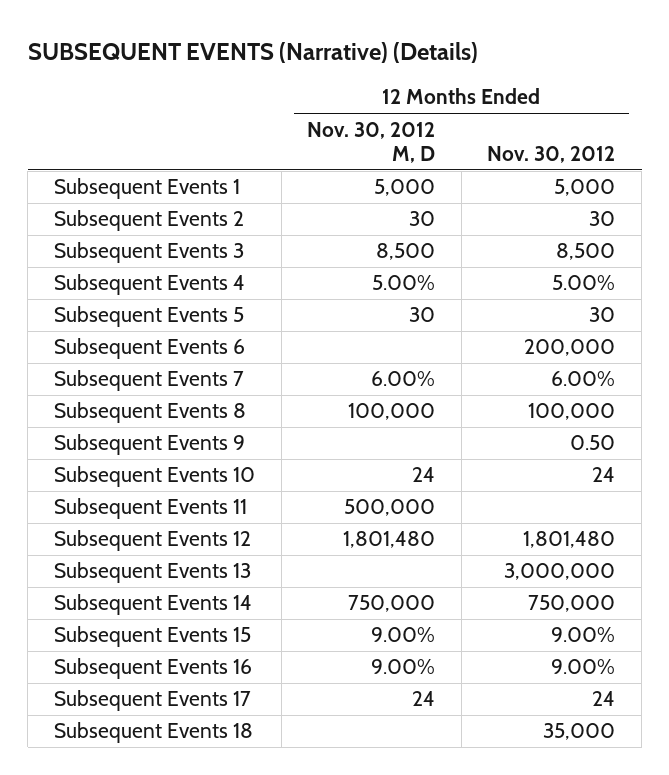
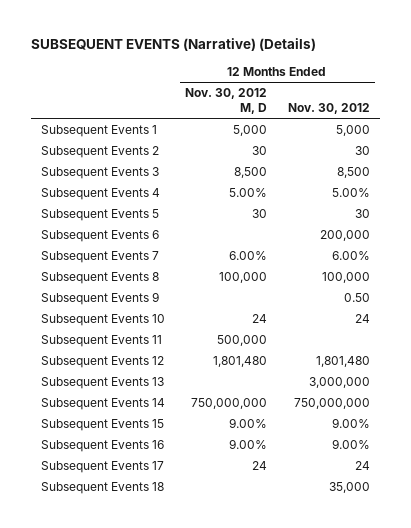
[348,595,436,613] 750,000 -> [191,397,268,409] 750,000,000
[528,595,616,613] 750,000 -> [293,397,370,409] 750,000,000

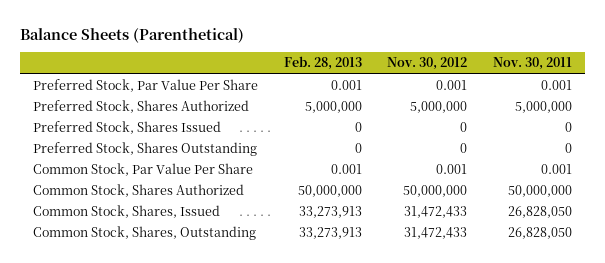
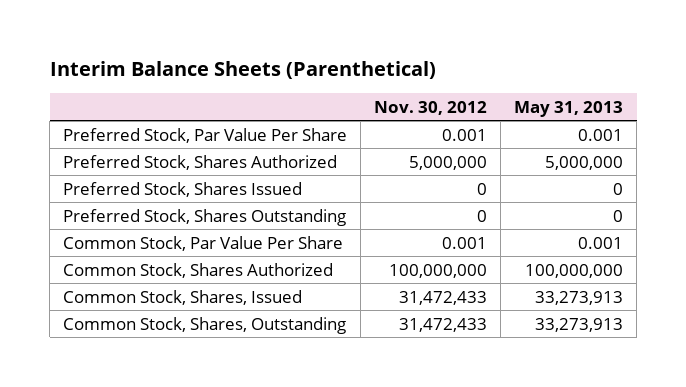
[20,27,245,43] Balance Sheets (Parenthetical) -> [49,61,436,80] Interim Balance Sheets (Parenthetical)
[283,56,362,71] Feb. 28, 2013 -> none
[492,57,572,71] Nov. 30, 2011 -> none
none -> [514,100,624,117] May 31, 2013
[403,185,468,198] 50,000,000 -> [389,263,488,278] 100,000,000

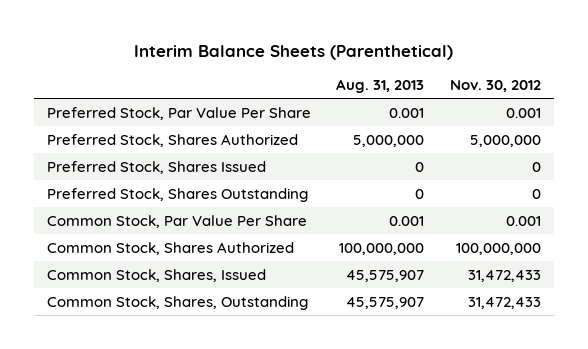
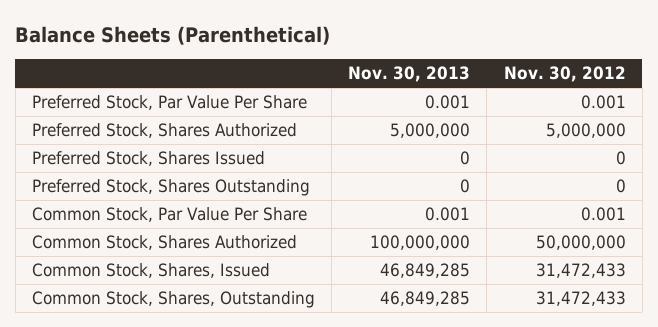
[133,44,453,60] Interim Balance Sheets (Parenthetical) -> [15,25,331,45] Balance Sheets (Parenthetical)
[336,79,425,94] Aug. 31, 2013 -> none
none -> [348,66,471,83] Nov. 30, 2013
[456,242,542,255] 100,000,000 -> [535,235,626,251] 50,000,000

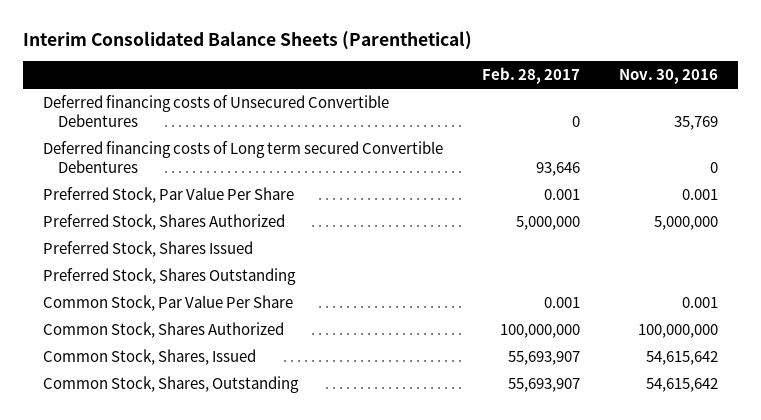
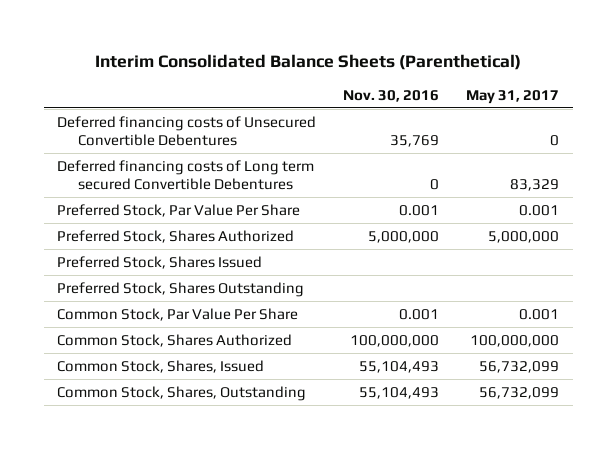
[481,67,580,85] Feb. 28, 2017 -> none
none -> [466,89,560,104] May 31, 2017
[646,351,719,366] 54,615,642 -> [359,360,440,373] 55,104,493
[646,378,719,393] 54,615,642 -> [359,386,440,399] 55,104,493

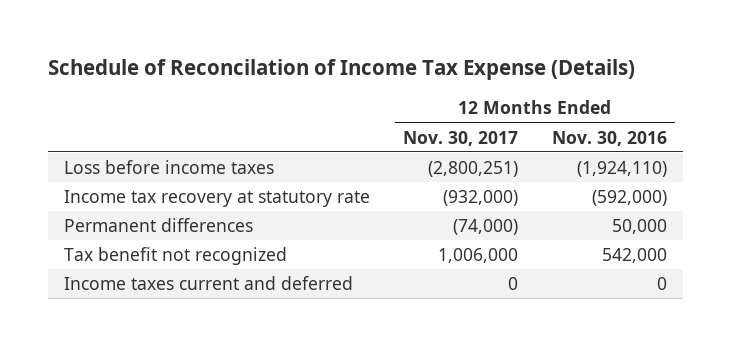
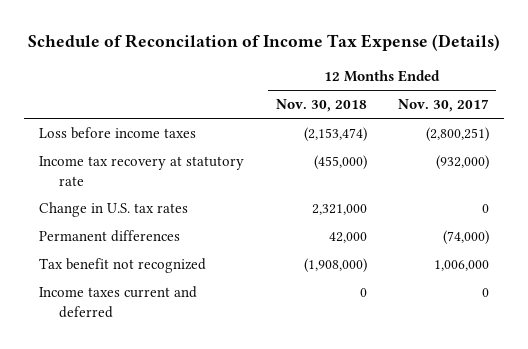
[551,130,667,146] Nov. 30, 2016 -> none
none -> [275,99,367,113] Nov. 30, 2018
none -> [39,201,189,217] Change in U.S. tax rates

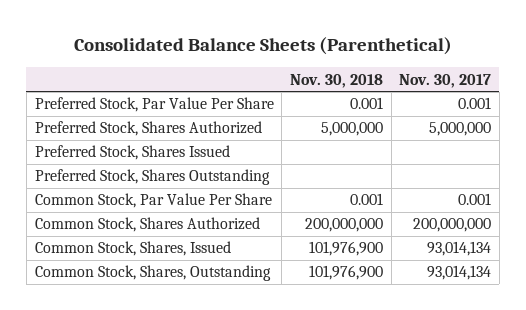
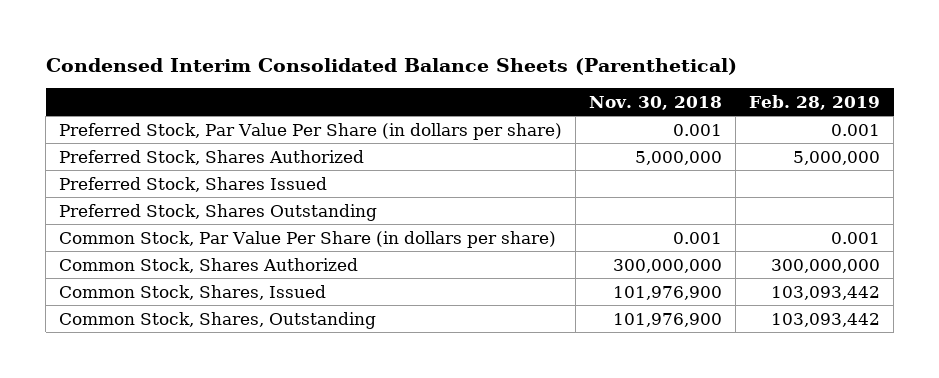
[73,37,452,56] Consolidated Balance Sheets (Parenthetical) -> [45,57,737,75] Condensed Interim Consolidated Balance Sheets (Parenthetical)
[399,73,492,88] Nov. 30, 2017 -> none
none -> [749,95,881,111] Feb. 28, 2019
[34,97,274,113] Preferred Stock, Par Value Per Share -> [59,122,563,140] Preferred Stock, Par Value Per Share (in dollars per share)
[34,193,272,209] Common Stock, Par Value Per Share -> [59,230,557,248] Common Stock, Par Value Per Share (in dollars per share)
[304,218,383,233] 200,000,000 -> [613,258,723,273] 300,000,000

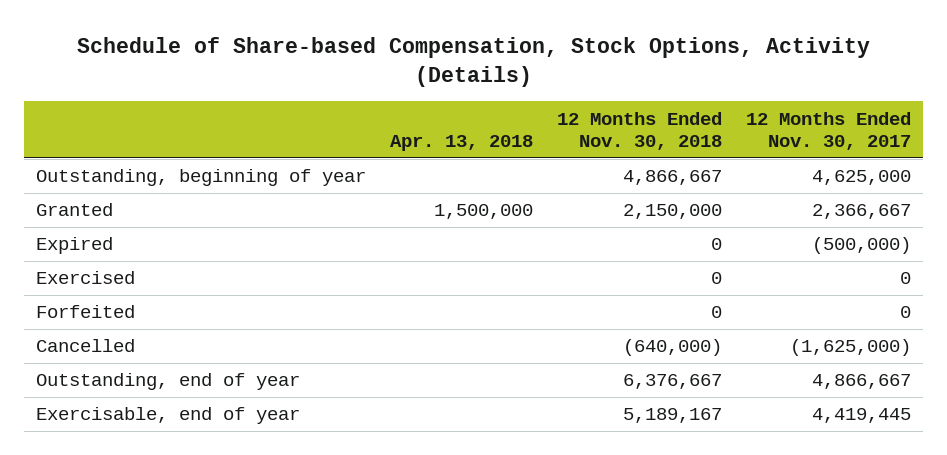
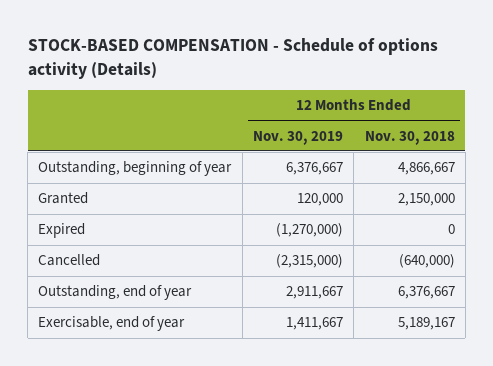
[76,37,870,88] Schedule of Share-based Compensation, Stock Options, Activity (Details) -> [27,38,438,79] STOCK-BASED COMPENSATION - Schedule of options activity (Details)
[389,134,533,151] Apr. 13, 2018 -> none
[746,111,912,150] 12 Months Ended Nov. 30, 2017 -> none
none -> [253,130,344,145] Nov. 30, 2019
[35,271,135,285] Exercised -> none
[35,305,135,319] Forfeited -> none

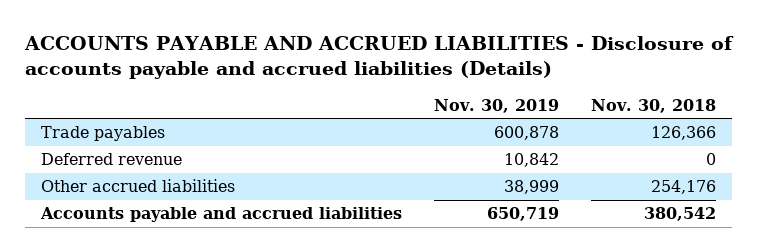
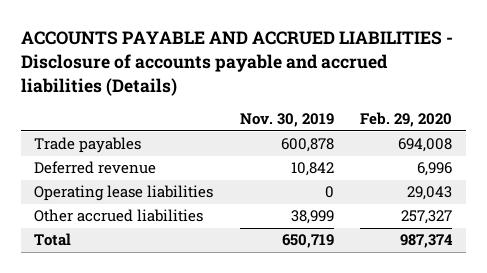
[590,98,716,113] Nov. 30, 2018 -> none
none -> [360,112,453,128] Feb. 29, 2020
none -> [34,185,214,202] Operating lease liabilities
[39,207,402,223] Accounts payable and accrued liabilities -> [34,233,72,247] Total

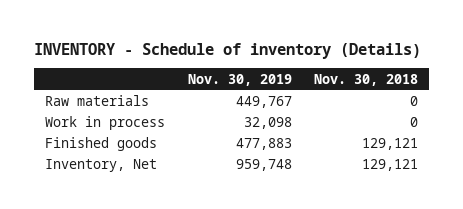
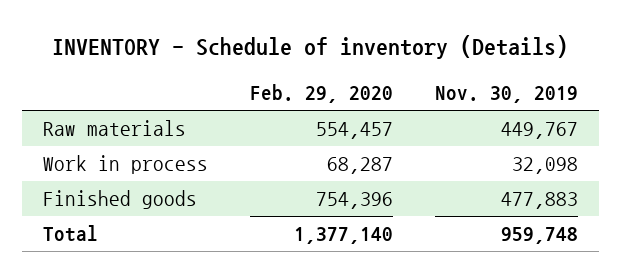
[313,73,418,86] Nov. 30, 2018 -> none
none -> [249,84,393,104] Feb. 29, 2020
[45,159,158,173] Inventory, Net -> [43,225,99,243] Total

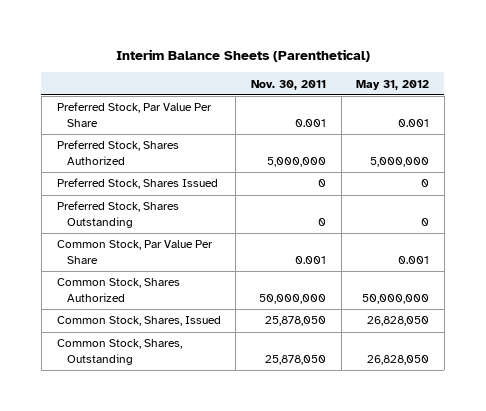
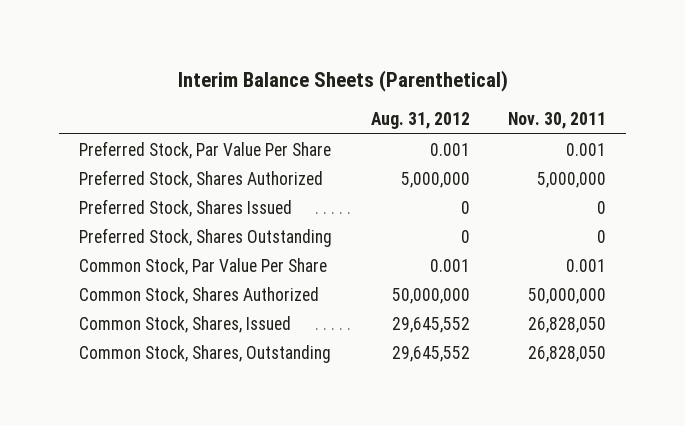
[356,79,430,90] May 31, 2012 -> none
none -> [370,112,470,130] Aug. 31, 2012
[264,316,326,327] 25,878,050 -> [528,316,607,333] 26,828,050
[264,354,326,365] 25,878,050 -> [528,345,607,362] 26,828,050

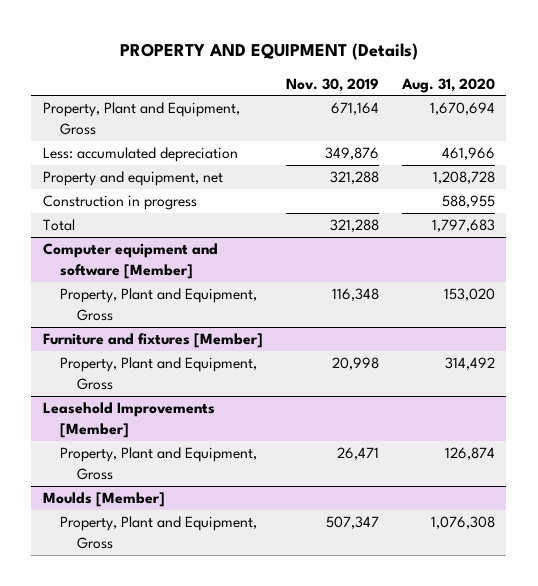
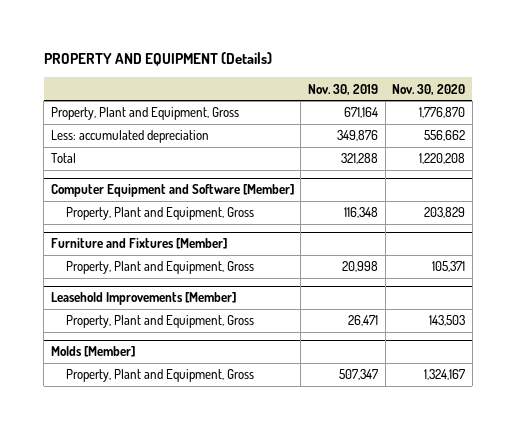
[400,77,495,93] Aug. 31, 2020 -> none
none -> [392,83,466,95] Nov. 30, 2020
[42,171,223,187] Property and equipment, net -> none
[42,195,197,211] Construction in progress -> none
[42,243,218,279] Computer equipment and software [Member] -> [50,184,294,198] Computer Equipment and Software [Member]
[42,333,263,349] Furniture and fixtures [Member] -> [50,238,227,250] Furniture and Fixtures [Member]
[42,492,165,508] Moulds [Member] -> none
none -> [50,346,135,358] Molds [Member]

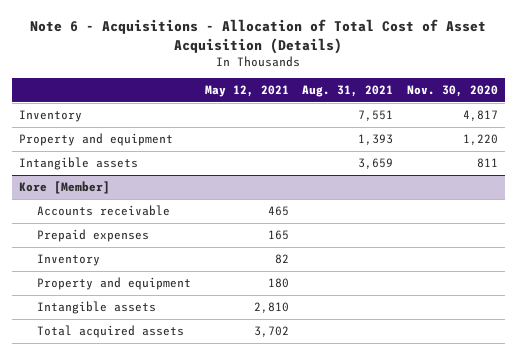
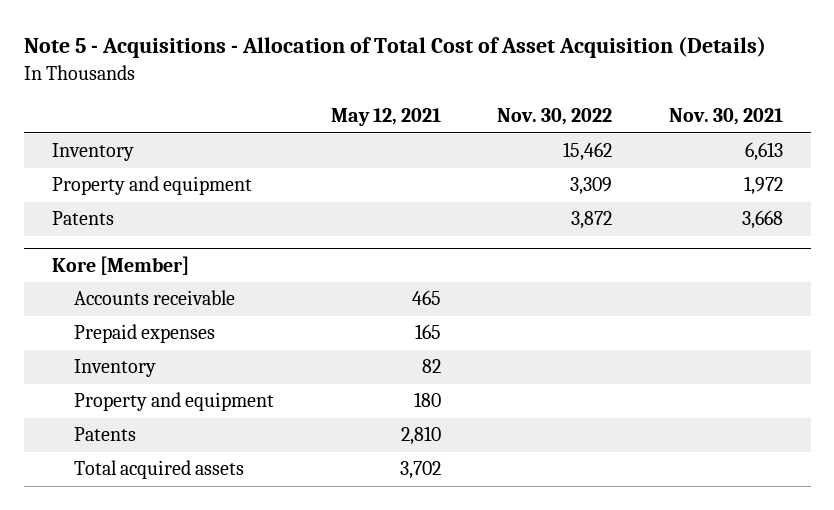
[30,18,487,54] Note 6 - Acquisitions - Allocation of Total Cost of Asset Acquisition (Details) -> [23,36,766,59] Note 5 - Acquisitions - Allocation of Total Cost of Asset Acquisition (Details)
[302,85,394,98] Aug. 31, 2021 -> none
[406,85,498,98] Nov. 30, 2020 -> none
none -> [497,108,613,126] Nov. 30, 2022
none -> [668,108,783,126] Nov. 30, 2021
[19,157,139,171] Intangible assets -> [51,211,114,226] Patents
[37,301,157,315] Intangible assets -> [74,427,137,442] Patents

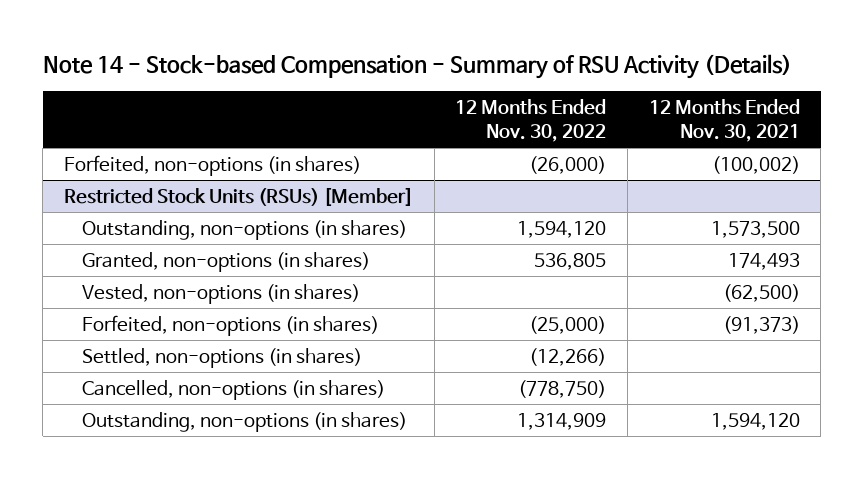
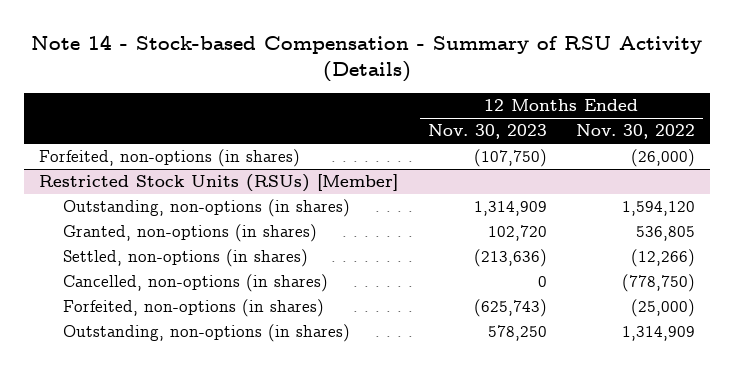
[648,98,800,143] 12 Months Ended Nov. 30, 2021 -> none
none -> [427,124,547,140] Nov. 30, 2023
[81,283,360,304] Vested, non-options (in shares) -> none
[81,314,379,336] Forfeited, non-options (in shares) -> [63,299,325,318] Forfeited, non-options (in shares)

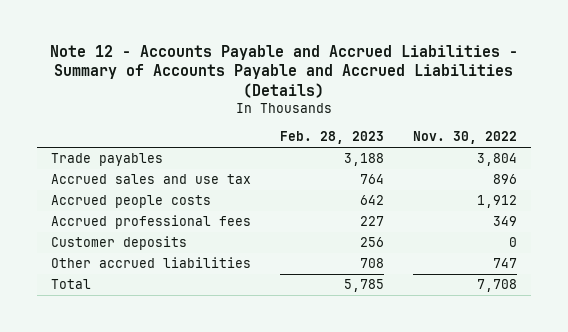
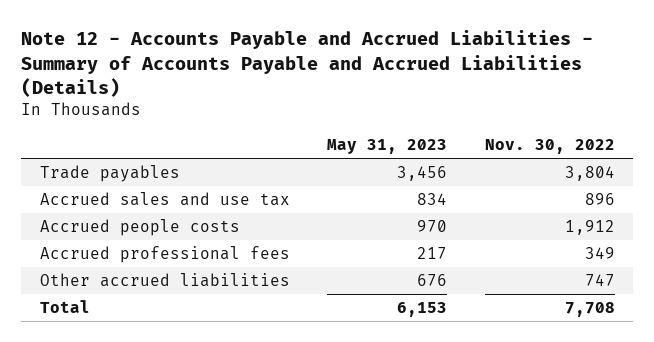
[279,131,384,145] Feb. 28, 2023 -> none
none -> [327,139,448,155] May 31, 2023
[51,236,188,251] Customer deposits -> none

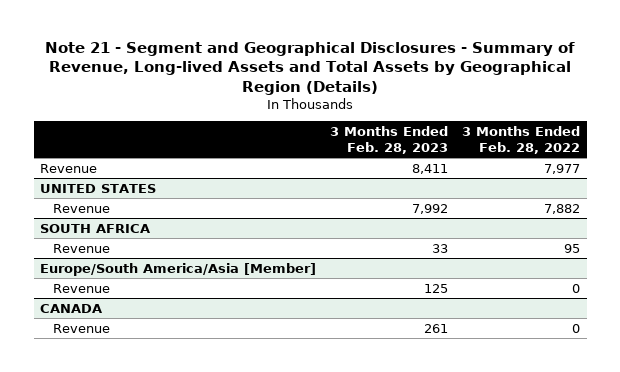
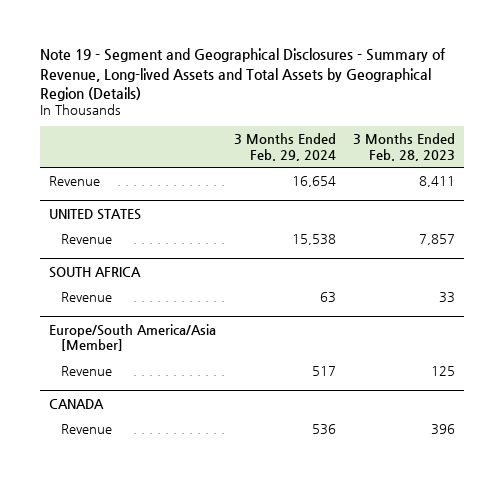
[45,41,576,95] Note 21 - Segment and Geographical Disclosures - Summary of Revenue, Long-lived Assets and Total Assets by Geographical Region (Details) -> [40,48,446,101] Note 19 - Segment and Geographical Disclosures - Summary of Revenue, Long-lived Assets and Total Assets by Geographical Region (Details)
[461,125,580,154] 3 Months Ended Feb. 28, 2022 -> none
none -> [233,133,336,161] 3 Months Ended Feb. 29, 2024
[412,203,449,214] 7,992 -> [419,233,456,245] 7,857
[424,323,449,333] 261 -> [431,423,456,435] 396

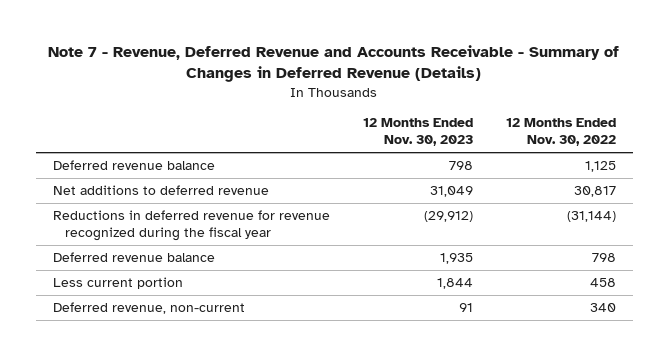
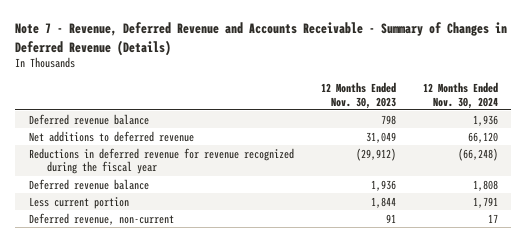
[506,118,617,147] 12 Months Ended Nov. 30, 2022 -> none
none -> [422,81,498,109] 12 Months Ended Nov. 30, 2024
[439,252,473,264] 1,935 -> [370,179,396,191] 1,936

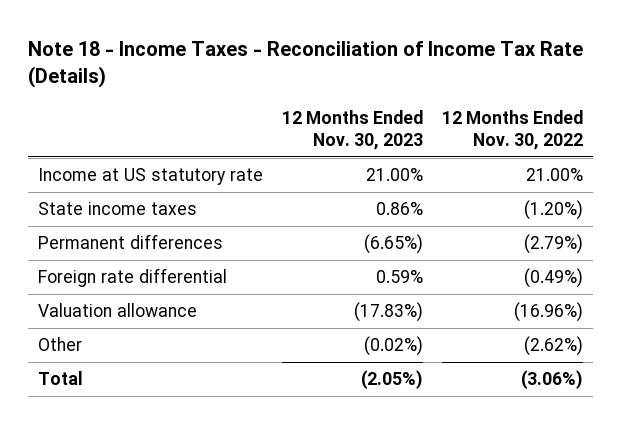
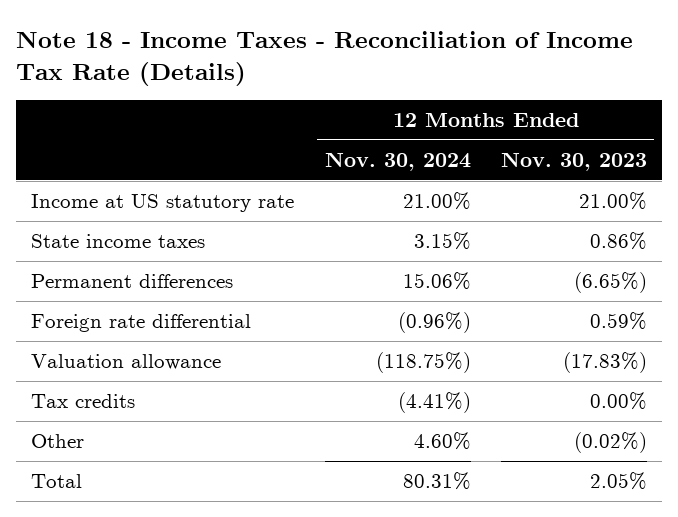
[442,109,584,150] 12 Months Ended Nov. 30, 2022 -> none
none -> [324,151,471,171] Nov. 30, 2024
none -> [31,393,136,408] Tax credits
[361,370,424,390] (2.05%) -> [589,471,647,490] 2.05%

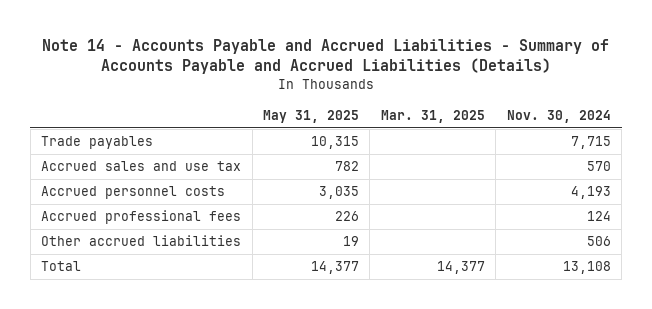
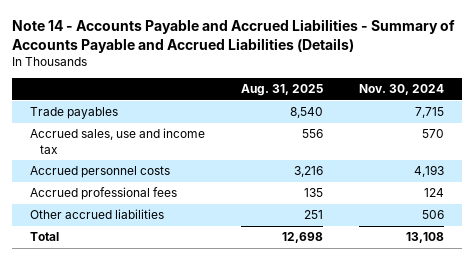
[262,109,359,123] May 31, 2025 -> none
[380,109,485,123] Mar. 31, 2025 -> none
none -> [241,84,324,97] Aug. 31, 2025
[41,161,242,172] Accrued sales and use tax -> [30,128,206,154] Accrued sales, use and income tax

